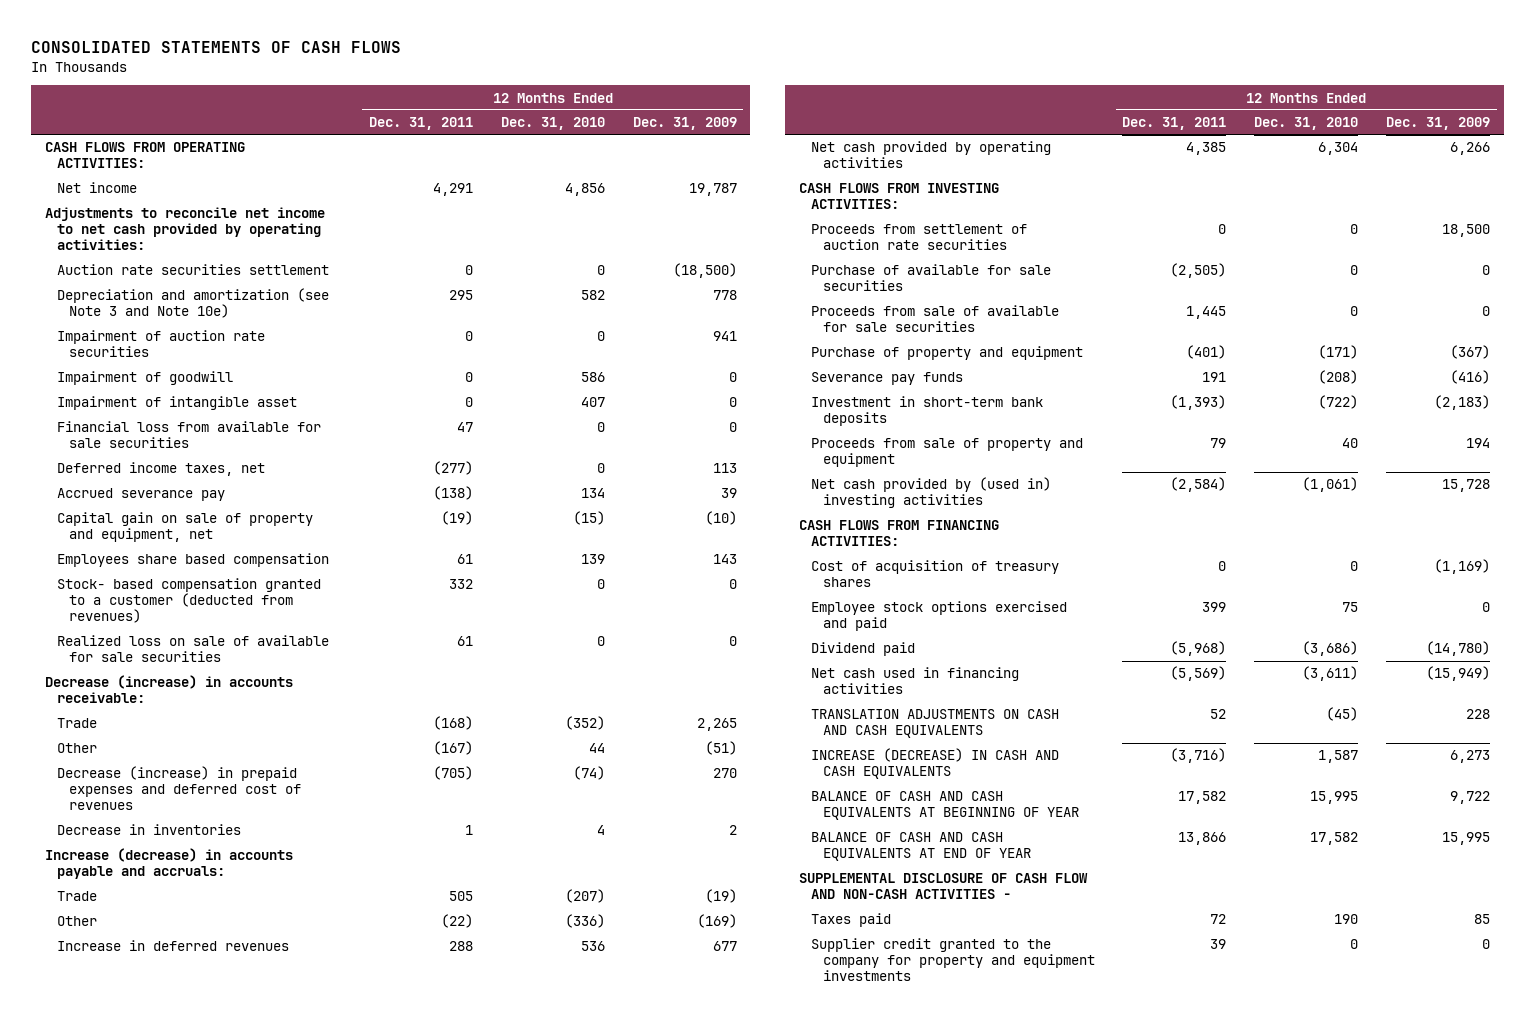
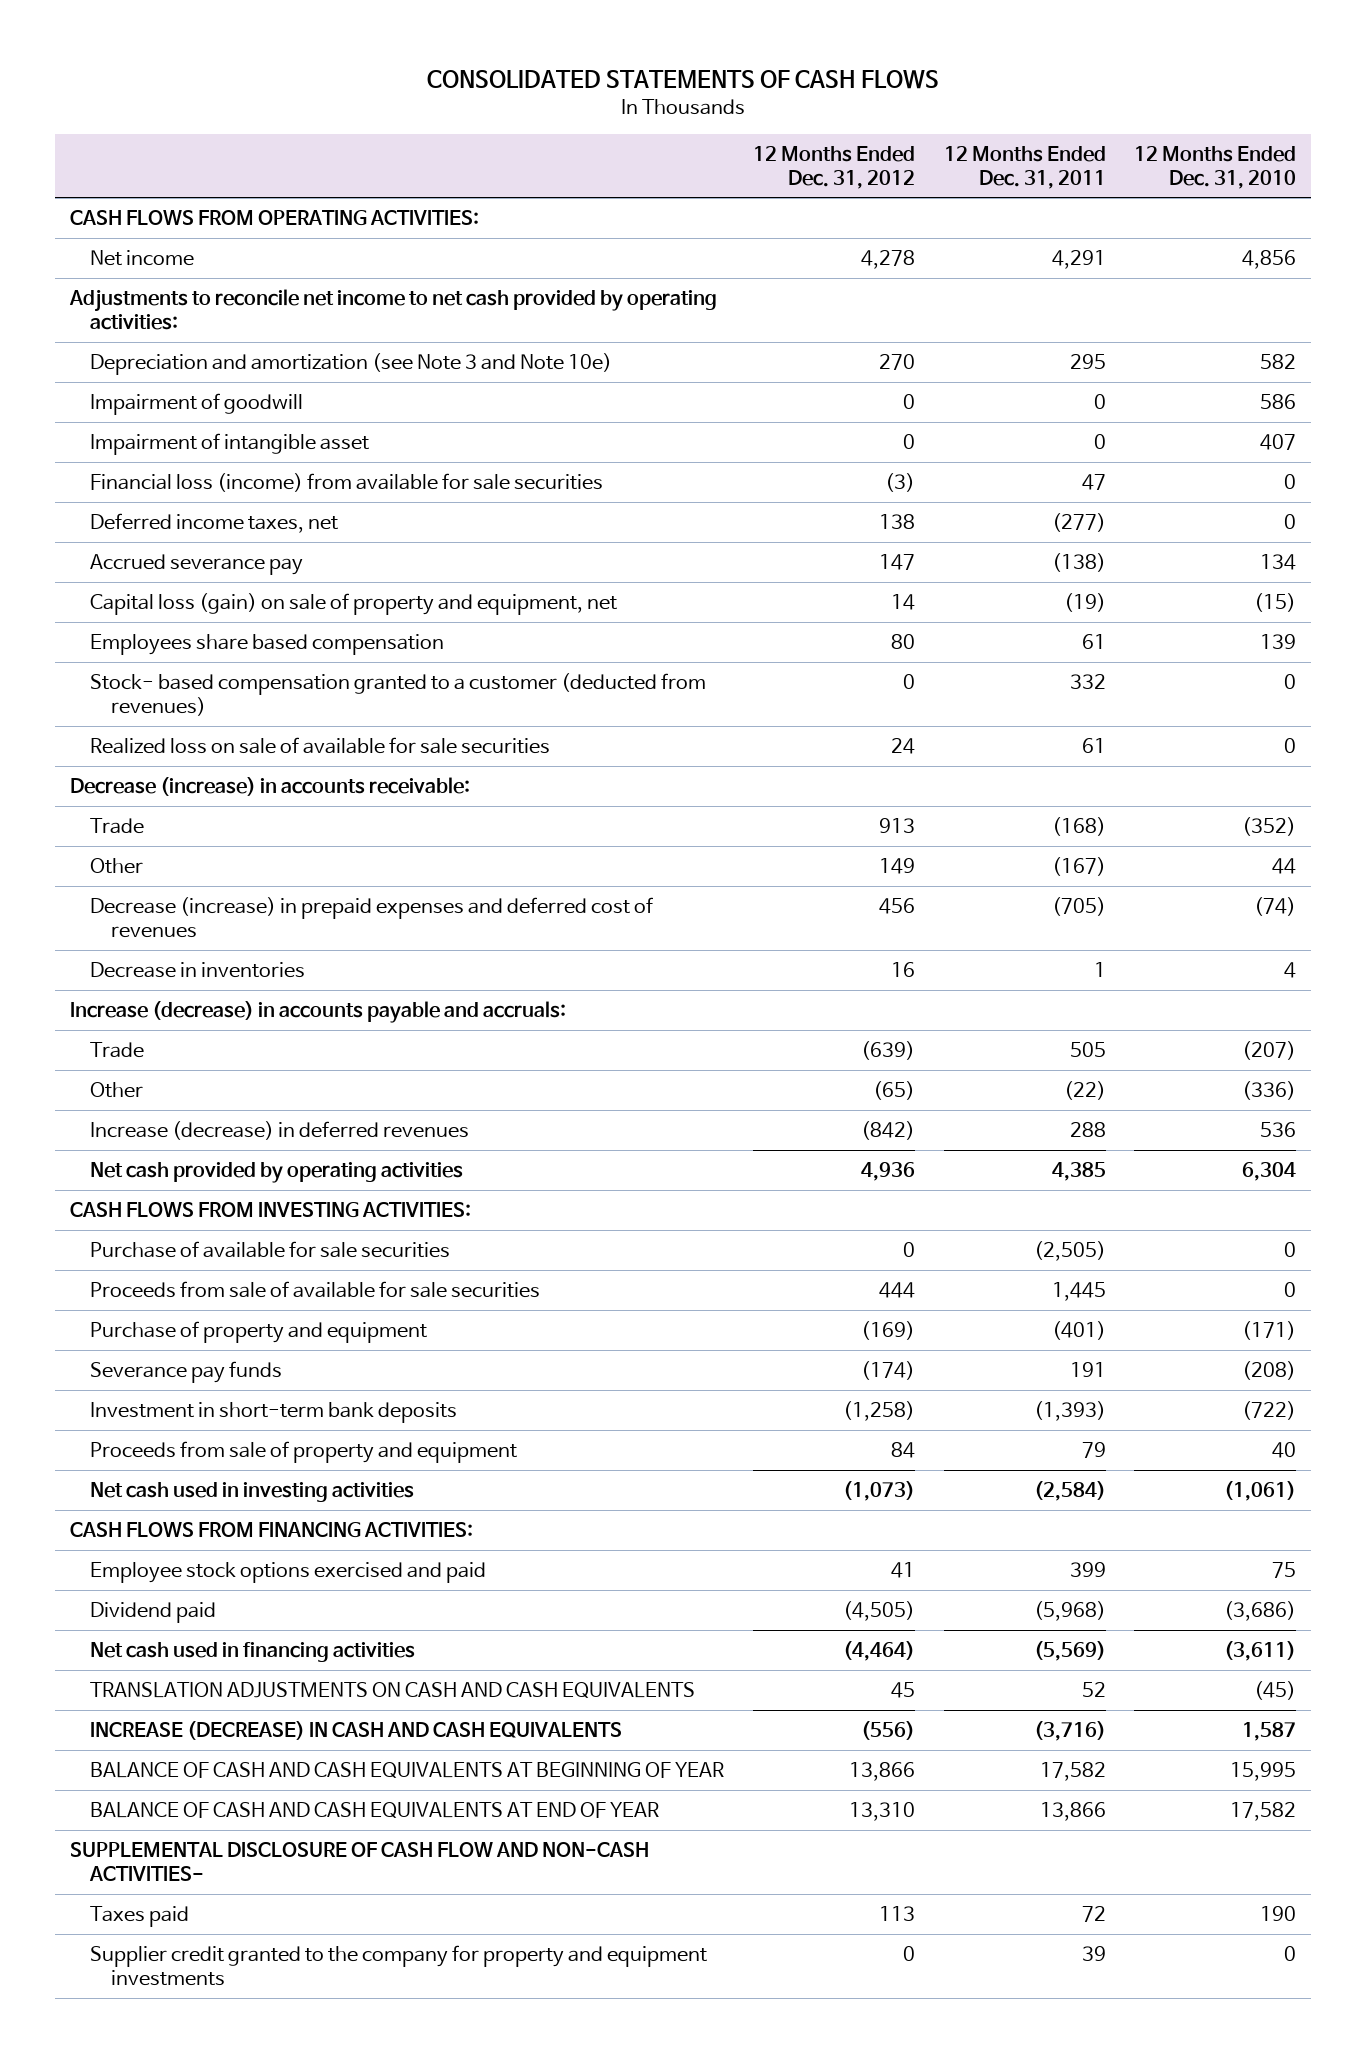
[632,117,737,131] Dec. 31, 2009 -> none
none -> [752,145,915,189] 12 Months Ended Dec. 31, 2012
[57,264,330,276] Auction rate securities settlement -> none
[57,330,266,358] Impairment of auction rate securities -> none
[57,421,322,449] Financial loss from available for sale securities -> [90,473,604,493] Financial loss (income) from available for sale securities
[57,512,314,543] Capital gain on sale of property and equipment, net -> [90,593,618,616] Capital loss (gain) on sale of property and equipment, net
[57,940,290,952] Increase in deferred revenues -> [90,1121,470,1141] Increase (decrease) in deferred revenues
[810,224,1027,251] Proceeds from settlement of auction rate securities -> none
[810,477,1051,509] Net cash provided by (used in) investing activities -> [90,1482,415,1503] Net cash used in investing activities
[810,560,1059,588] Cost of acquisition of treasury shares -> none
[798,873,1088,900] SUPPLEMENTAL DISCLOSURE OF CASH FLOW AND NON-CASH ACTIVITIES - -> [69,1842,649,1882] SUPPLEMENTAL DISCLOSURE OF CASH FLOW AND NON-CASH ACTIVITIES-

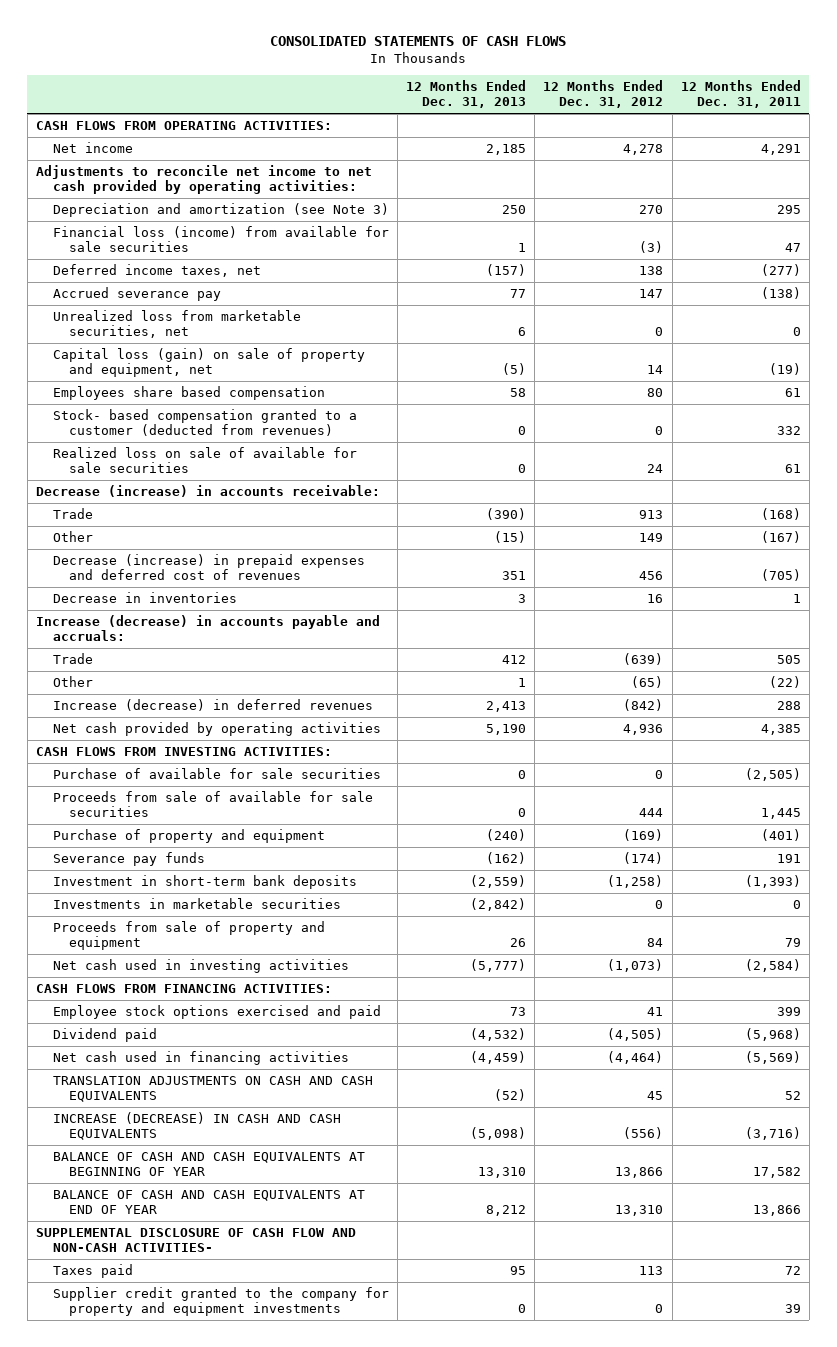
[1134,145,1297,189] 12 Months Ended Dec. 31, 2010 -> none
none -> [405,80,526,109] 12 Months Ended Dec. 31, 2013
[90,393,304,416] Impairment of goodwill -> none
[90,433,370,456] Impairment of intangible asset -> none
[90,353,613,376] Depreciation and amortization (see Note 3 and Note 10e) -> [52,203,389,218] Depreciation and amortization (see Note 3)
none -> [52,310,301,338] Unrealized loss from marketable securities, net
none -> [52,898,341,910] Investments in marketable securities

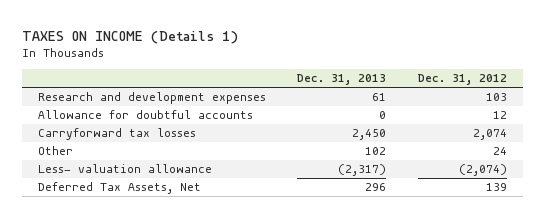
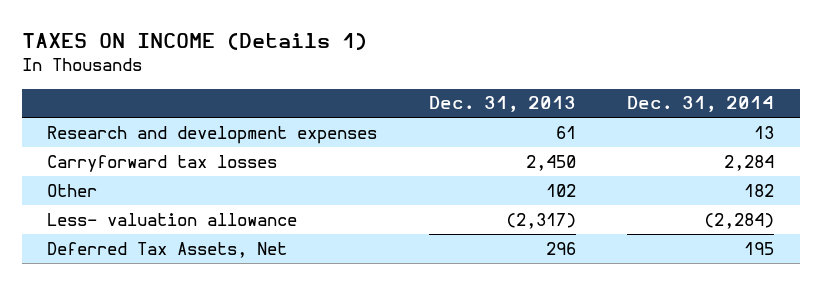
[417,74,507,86] Dec. 31, 2012 -> none
none -> [627,96,775,113] Dec. 31, 2014
[37,110,253,120] Allowance for doubtful accounts -> none

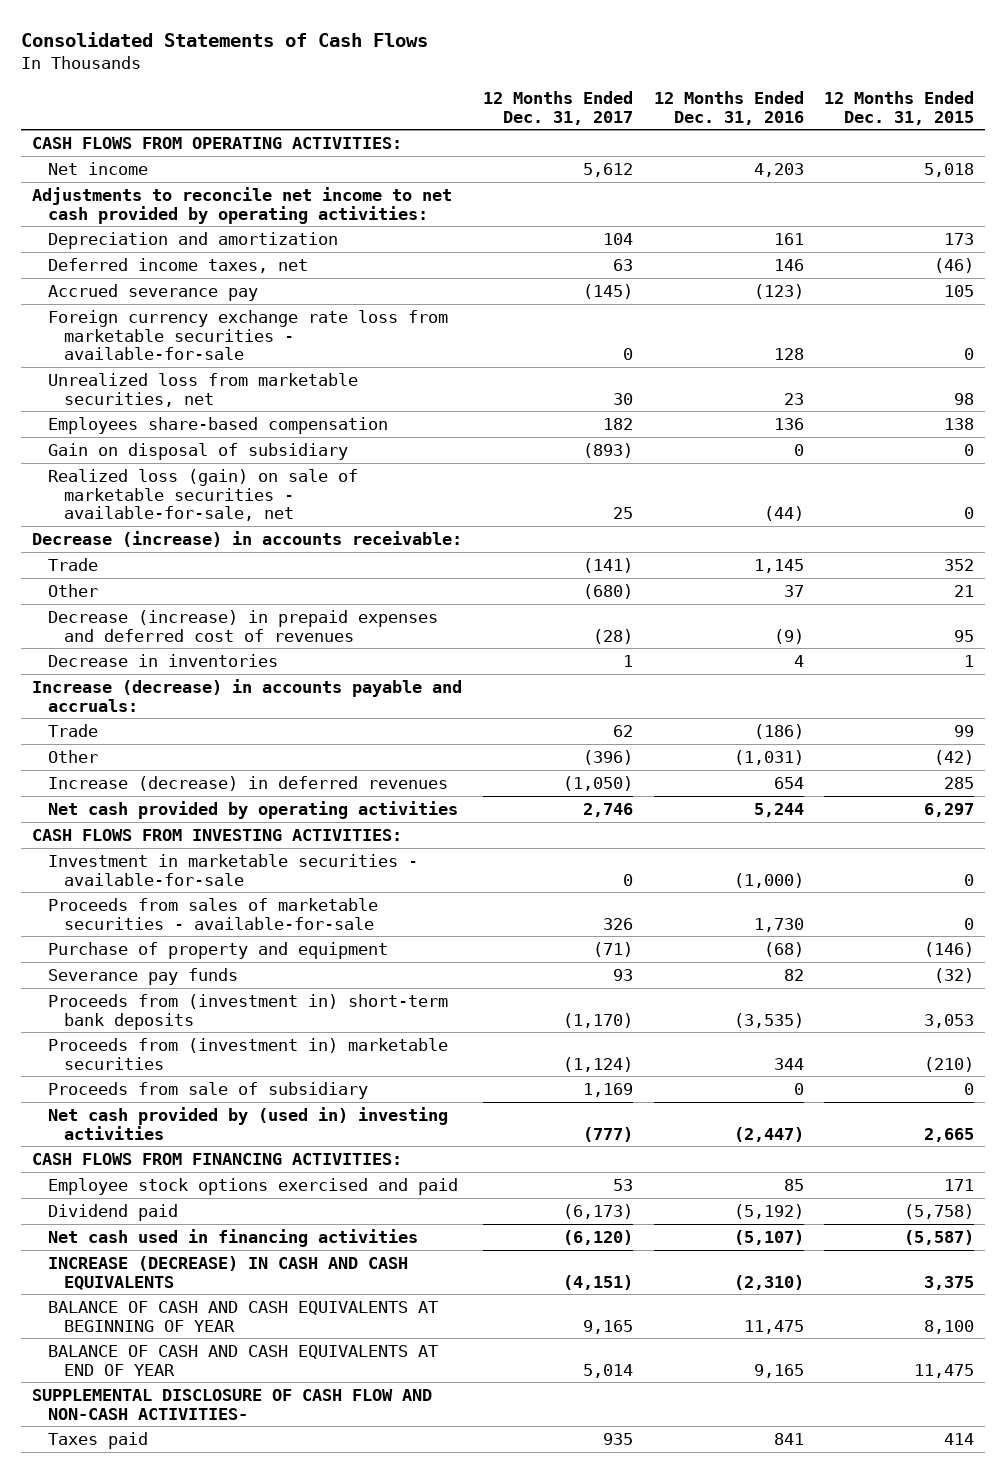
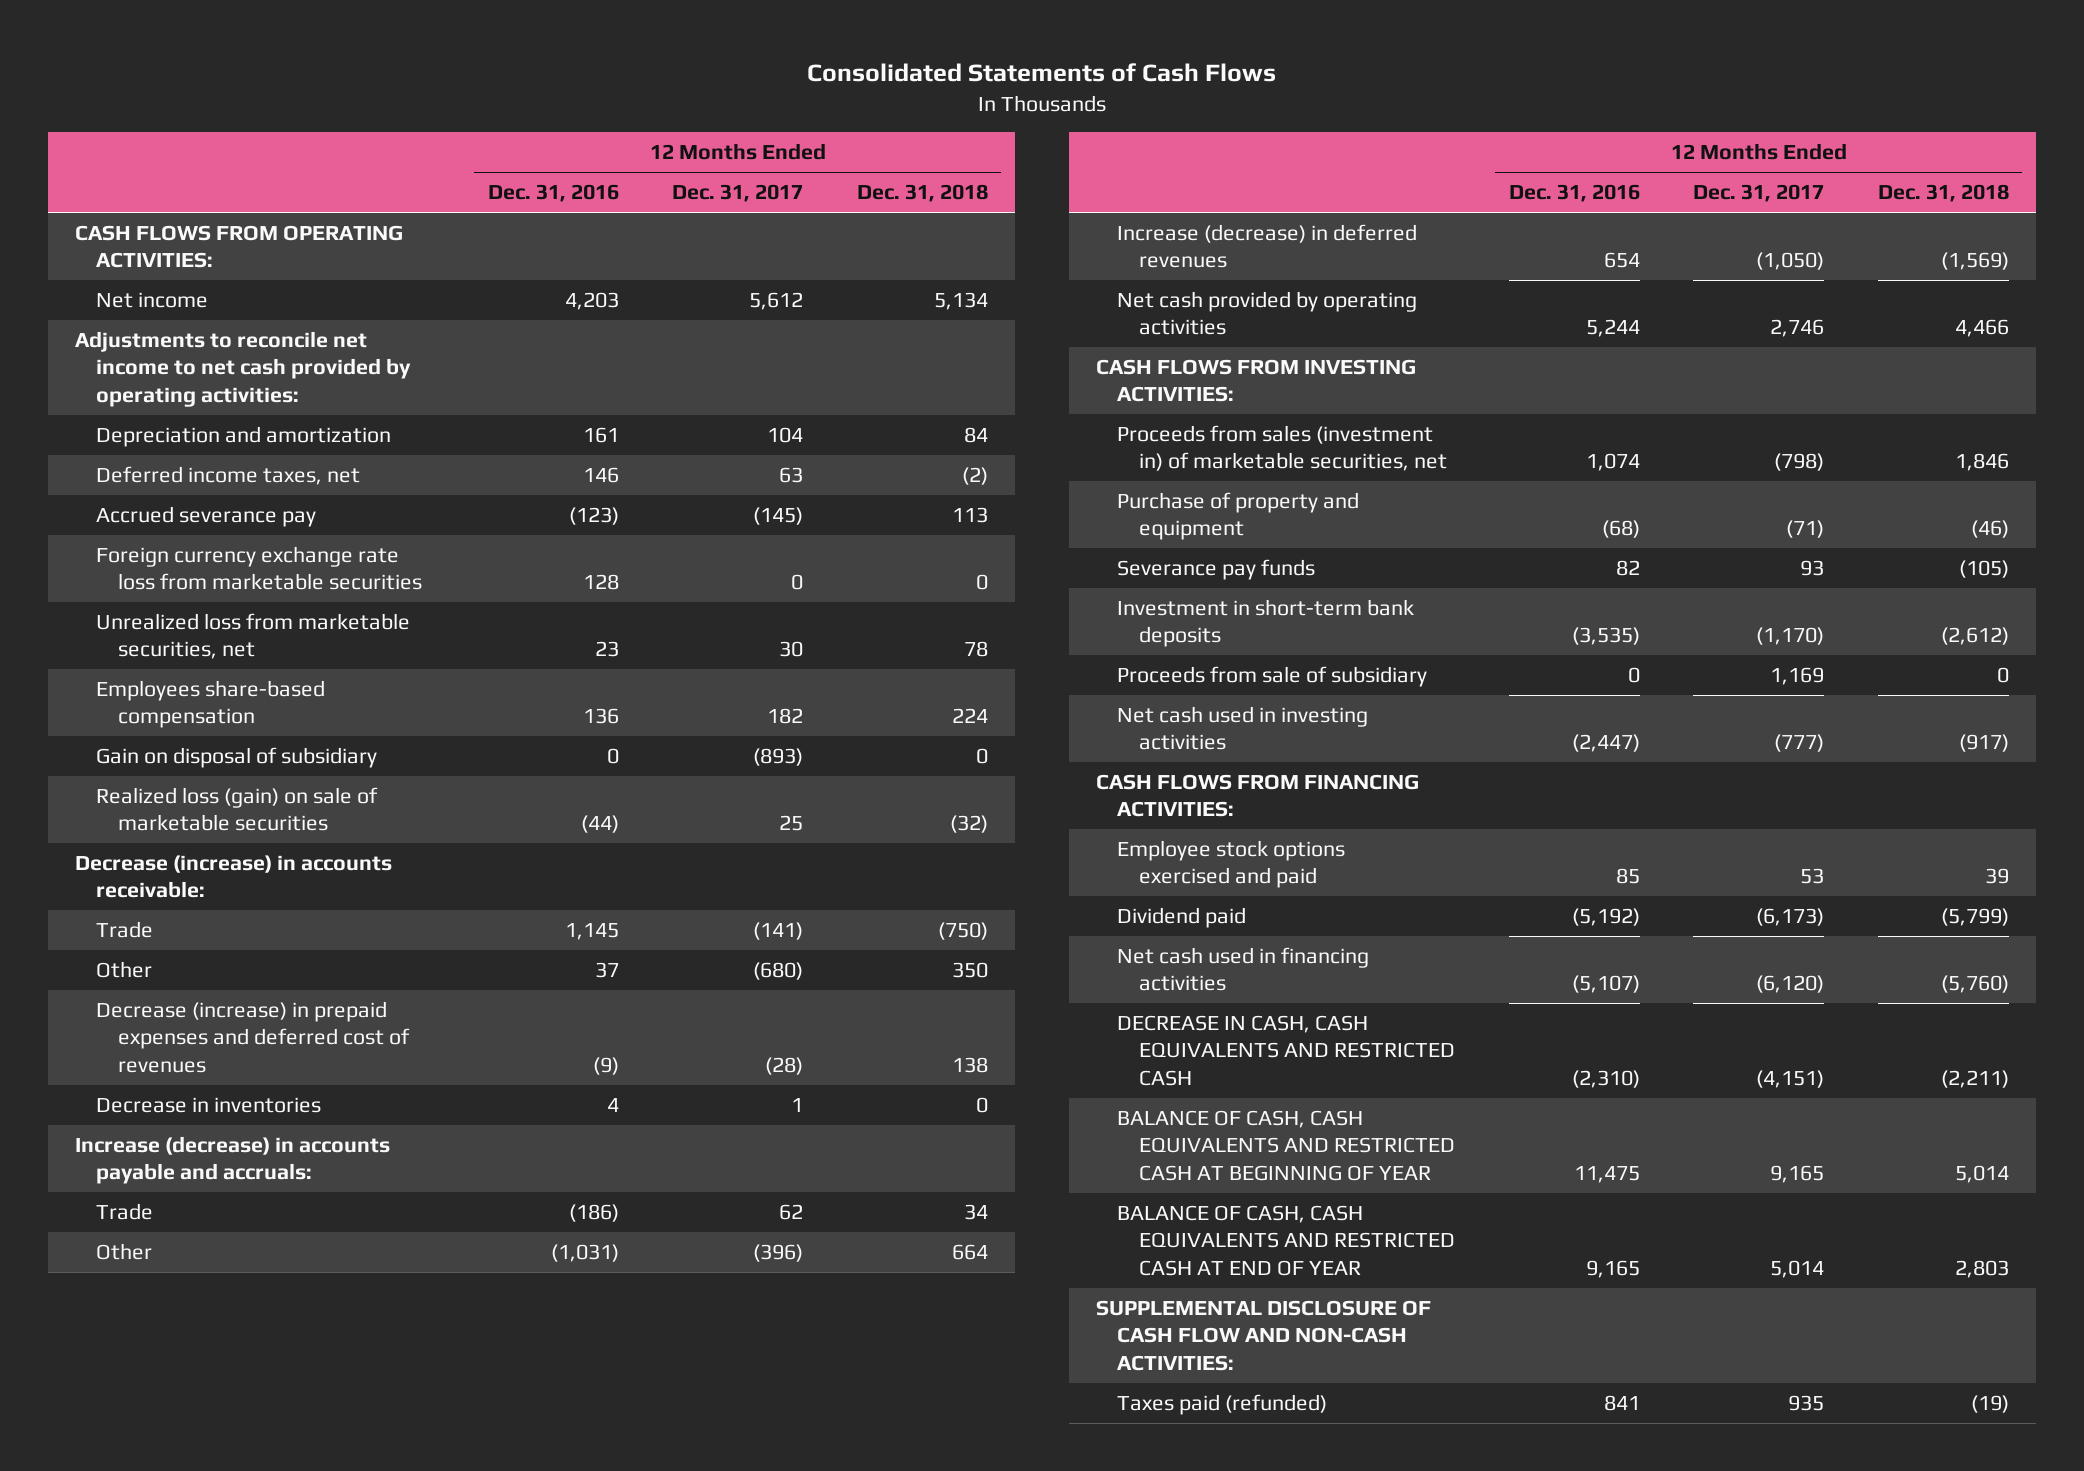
[824,90,975,125] 12 Months Ended Dec. 31, 2015 -> none
none -> [856,184,988,203] Dec. 31, 2018
[47,309,448,361] Foreign currency exchange rate loss from marketable securities - available-for-sale -> [96,545,422,591] Foreign currency exchange rate loss from marketable securities
[47,468,358,522] Realized loss (gain) on sale of marketable securities - available-for-sale, net -> [96,786,379,832] Realized loss (gain) on sale of marketable securities
[47,853,418,886] Investment in marketable securities - available-for-sale -> none
[47,897,378,930] Proceeds from sales of marketable securities - available-for-sale -> [1117,424,1448,472] Proceeds from sales (investment in) of marketable securities, net
[602,917,633,930] 326 -> [1774,453,1825,472] (798)
[753,917,804,932] 1,730 -> [1585,453,1640,472] 1,074
[47,1037,448,1070] Proceeds from (investment in) marketable securities -> none
[47,993,448,1030] Proceeds from (investment in) short-term bank deposits -> [1117,598,1415,648] Investment in short-term bank deposits
[47,1106,448,1140] Net cash provided by (used in) investing activities -> [1117,705,1369,751] Net cash used in investing activities
[47,1255,408,1290] INCREASE (DECREASE) IN CASH AND CASH EQUIVALENTS -> [1117,1014,1456,1086] DECREASE IN CASH, CASH EQUIVALENTS AND RESTRICTED CASH
[47,1300,438,1332] BALANCE OF CASH AND CASH EQUIVALENTS AT BEGINNING OF YEAR -> [1117,1109,1456,1181] BALANCE OF CASH, CASH EQUIVALENTS AND RESTRICTED CASH AT BEGINNING OF YEAR
[47,1344,438,1376] BALANCE OF CASH AND CASH EQUIVALENTS AT END OF YEAR -> [1117,1204,1456,1276] BALANCE OF CASH, CASH EQUIVALENTS AND RESTRICTED CASH AT END OF YEAR
[31,1388,432,1420] SUPPLEMENTAL DISCLOSURE OF CASH FLOW AND NON-CASH ACTIVITIES- -> [1095,1299,1431,1371] SUPPLEMENTAL DISCLOSURE OF CASH FLOW AND NON-CASH ACTIVITIES:
[47,1431,148,1449] Taxes paid -> [1117,1393,1328,1415] Taxes paid (refunded)

